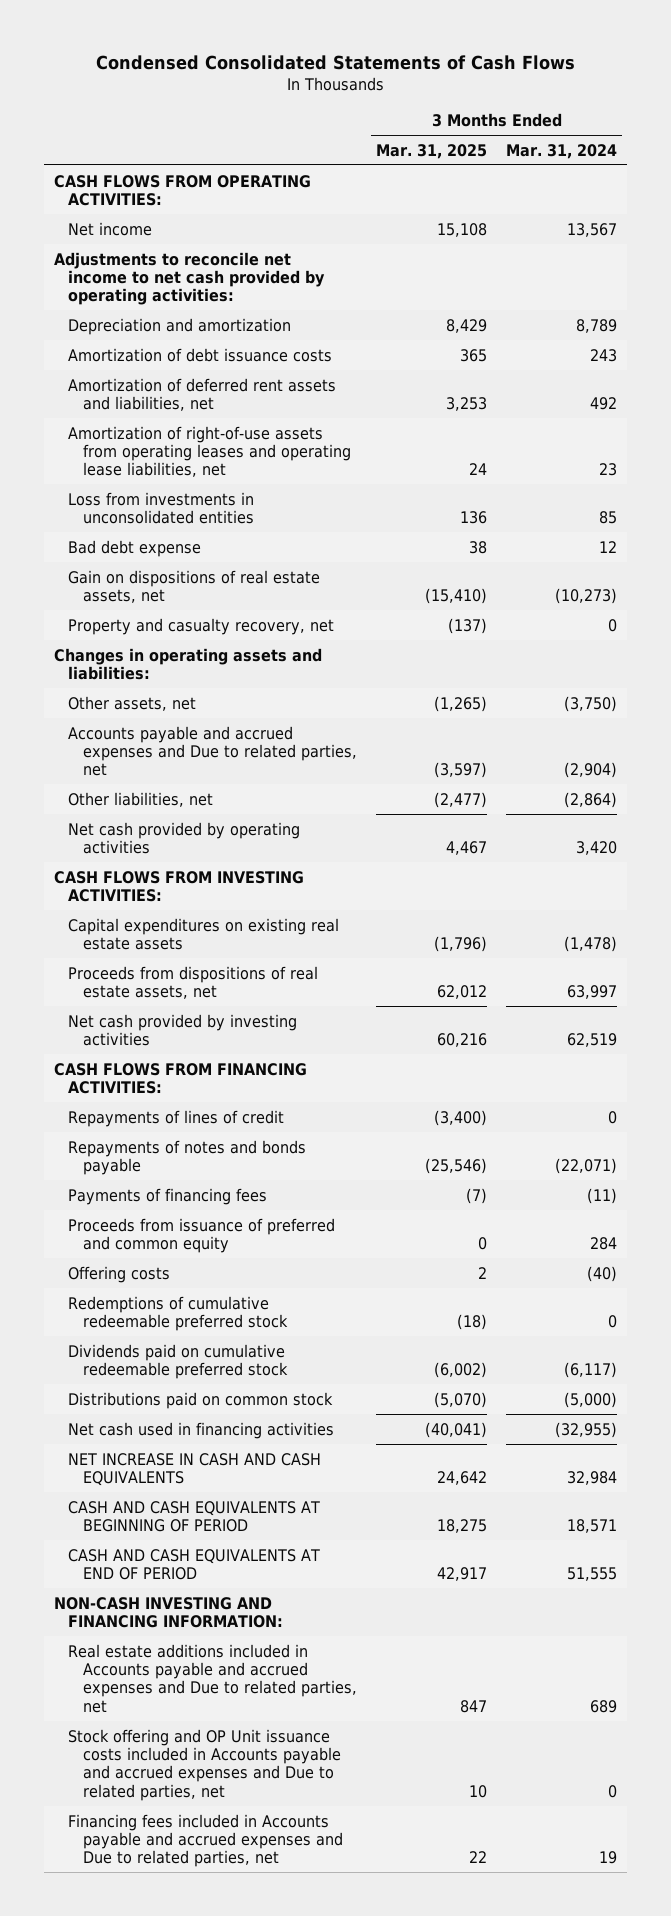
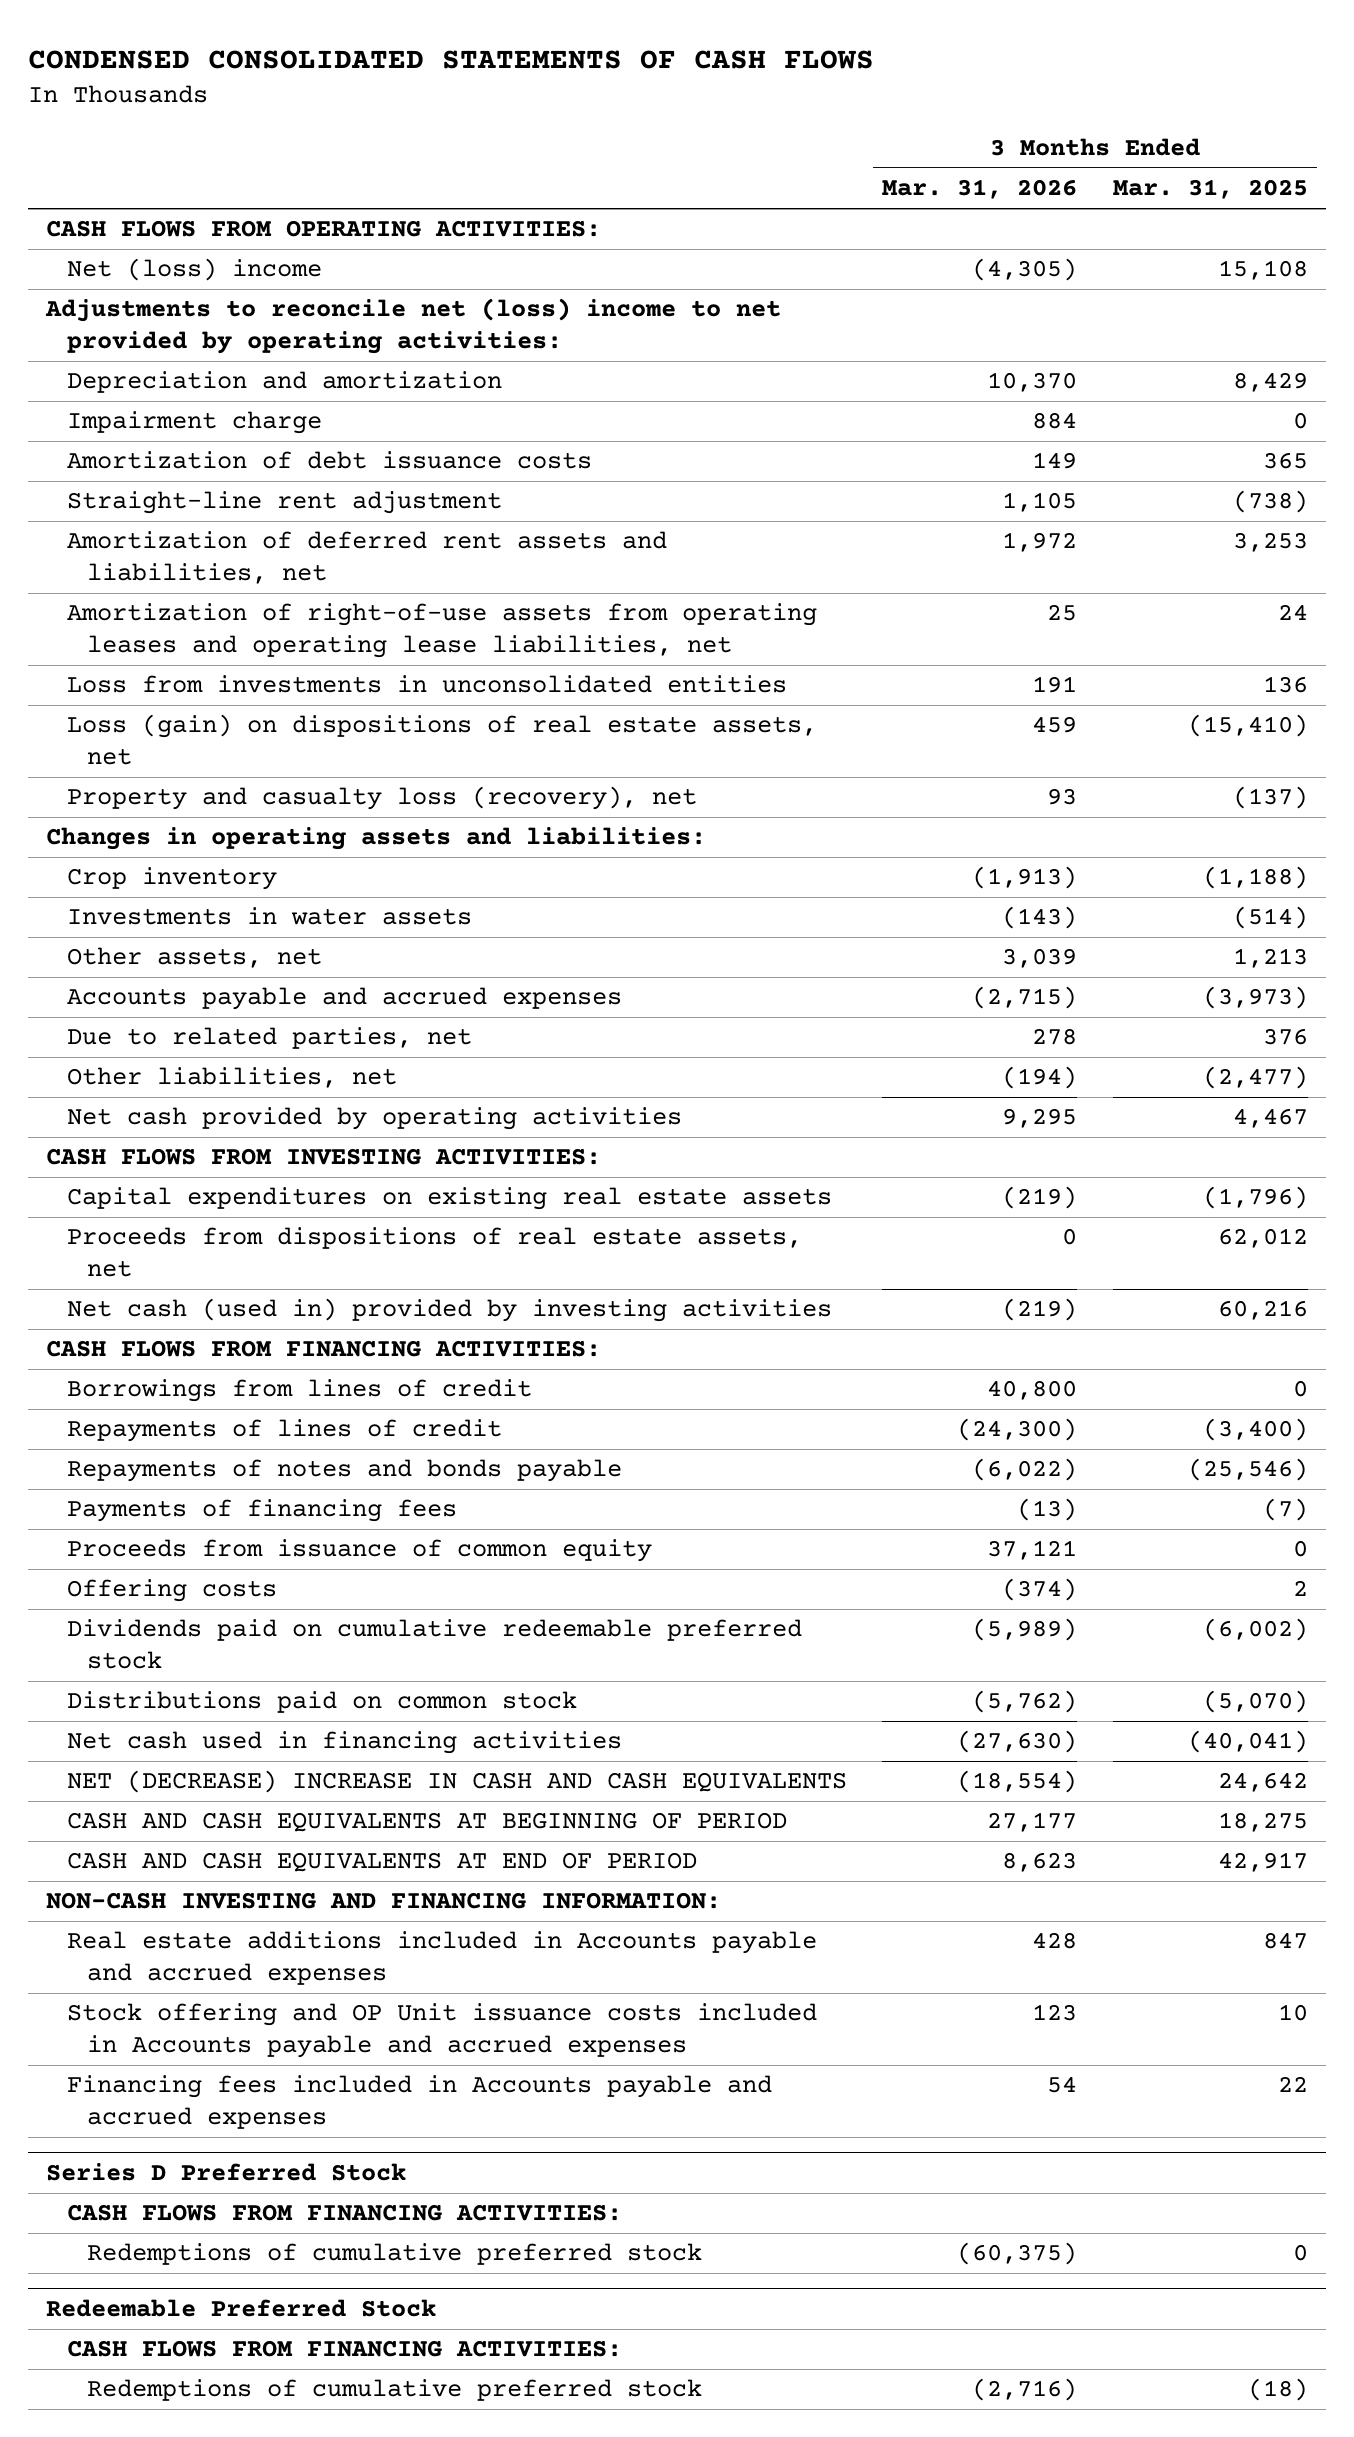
[95,54,575,70] Condensed Consolidated Statements of Cash Flows -> [27,49,874,69] CONDENSED CONSOLIDATED STATEMENTS OF CASH FLOWS
[506,143,618,159] Mar. 31, 2024 -> none
none -> [882,179,1078,200] Mar. 31, 2026
[68,221,153,236] Net income -> [66,258,322,282] Net (loss) income
[53,251,326,306] Adjustments to reconcile net income to net cash provided by operating activities: -> [44,298,781,355] Adjustments to reconcile net (loss) income to net provided by operating activities:
none -> [66,411,322,435] Impairment charge
none -> [66,491,502,515] Straight-line rent adjustment
[68,539,202,557] Bad debt expense -> none
[68,569,321,603] Gain on dispositions of real estate assets, net -> [66,714,817,766] Loss (gain) on dispositions of real estate assets, net
[68,617,335,635] Property and casualty recovery, net -> [66,786,697,811] Property and casualty loss (recovery), net
none -> [66,867,277,891] Crop inventory
none -> [66,907,472,926] Investments in water assets
[434,695,488,712] (1,265) -> [1233,948,1309,969] 1,213
[68,725,358,777] Accounts payable and accrued expenses and Due to related parties, net -> [66,987,622,1011] Accounts payable and accrued expenses
[434,762,488,779] (3,597) -> [1203,986,1309,1010] (3,973)
none -> [66,1027,472,1050] Due to related parties, net
[68,1013,298,1046] Net cash provided by investing activities -> [66,1298,832,1323] Net cash (used in) provided by investing activities
none -> [66,1379,532,1403] Borrowings from lines of credit
[68,1217,336,1253] Proceeds from issuance of preferred and common equity -> [66,1539,652,1563] Proceeds from issuance of common equity
[68,1295,289,1331] Redemptions of cumulative redeemable preferred stock -> none
[68,1452,322,1486] NET INCREASE IN CASH AND CASH EQUIVALENTS -> [66,1770,847,1794] NET (DECREASE) INCREASE IN CASH AND CASH EQUIVALENTS
[68,1643,358,1713] Real estate additions included in Accounts payable and accrued expenses and Due to related parties, net -> [66,1931,817,1986] Real estate additions included in Accounts payable and accrued expenses
[68,1728,342,1801] Stock offering and OP Unit issuance costs included in Accounts payable and accrued expenses and Due to related parties, net -> [66,2003,817,2059] Stock offering and OP Unit issuance costs included in Accounts payable and accrued expenses
[68,1813,344,1868] Financing fees included in Accounts payable and accrued expenses and Due to related parties, net -> [66,2075,772,2130] Financing fees included in Accounts payable and accrued expenses
none -> [45,2163,406,2182] Series D Preferred Stock
none -> [66,2204,622,2222] CASH FLOWS FROM FINANCING ACTIVITIES:
none -> [87,2243,703,2266] Redemptions of cumulative preferred stock
none -> [45,2299,436,2318] Redeemable Preferred Stock
none -> [66,2340,622,2358] CASH FLOWS FROM FINANCING ACTIVITIES:
none -> [87,2379,703,2402] Redemptions of cumulative preferred stock

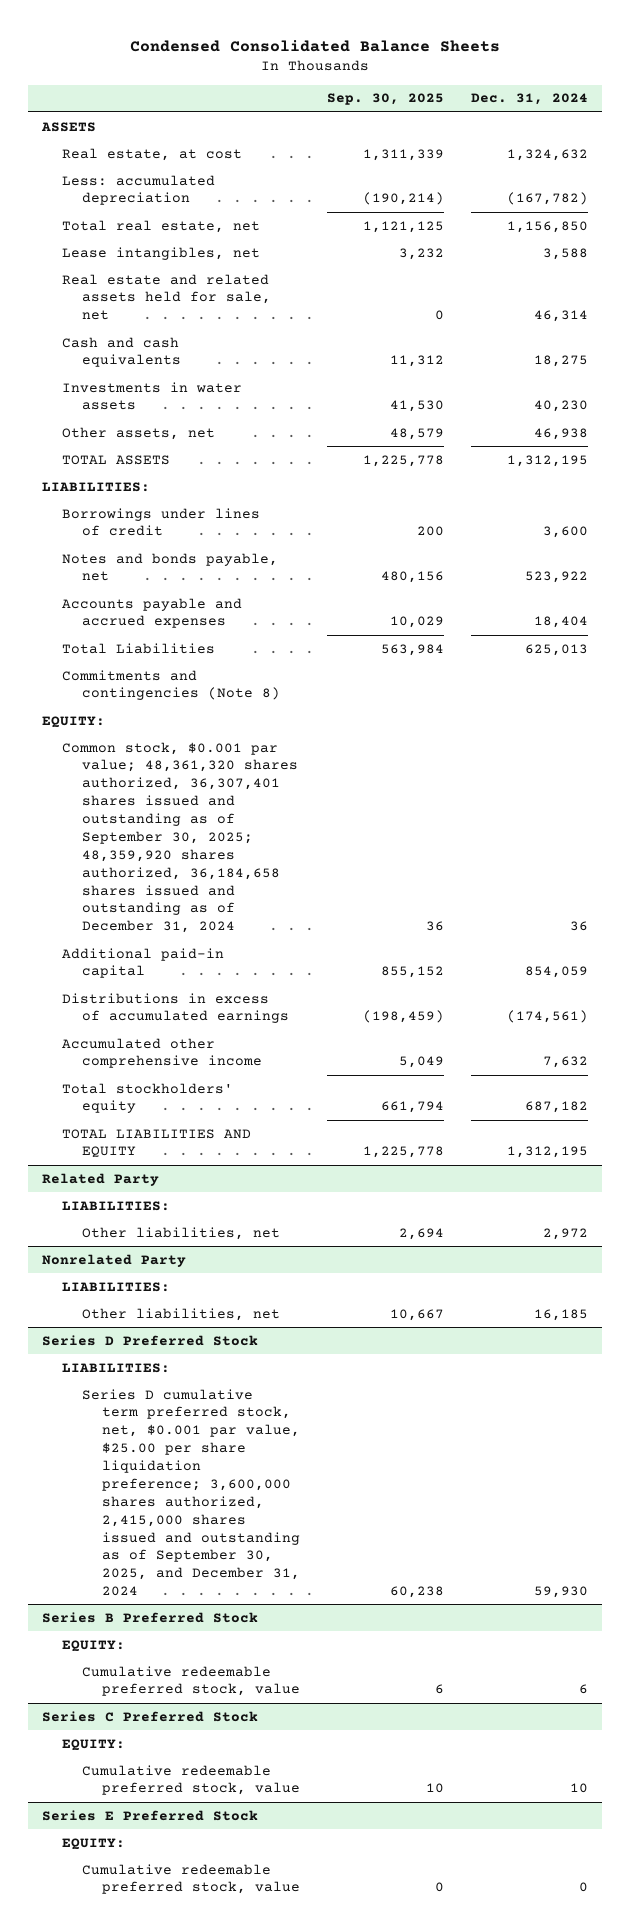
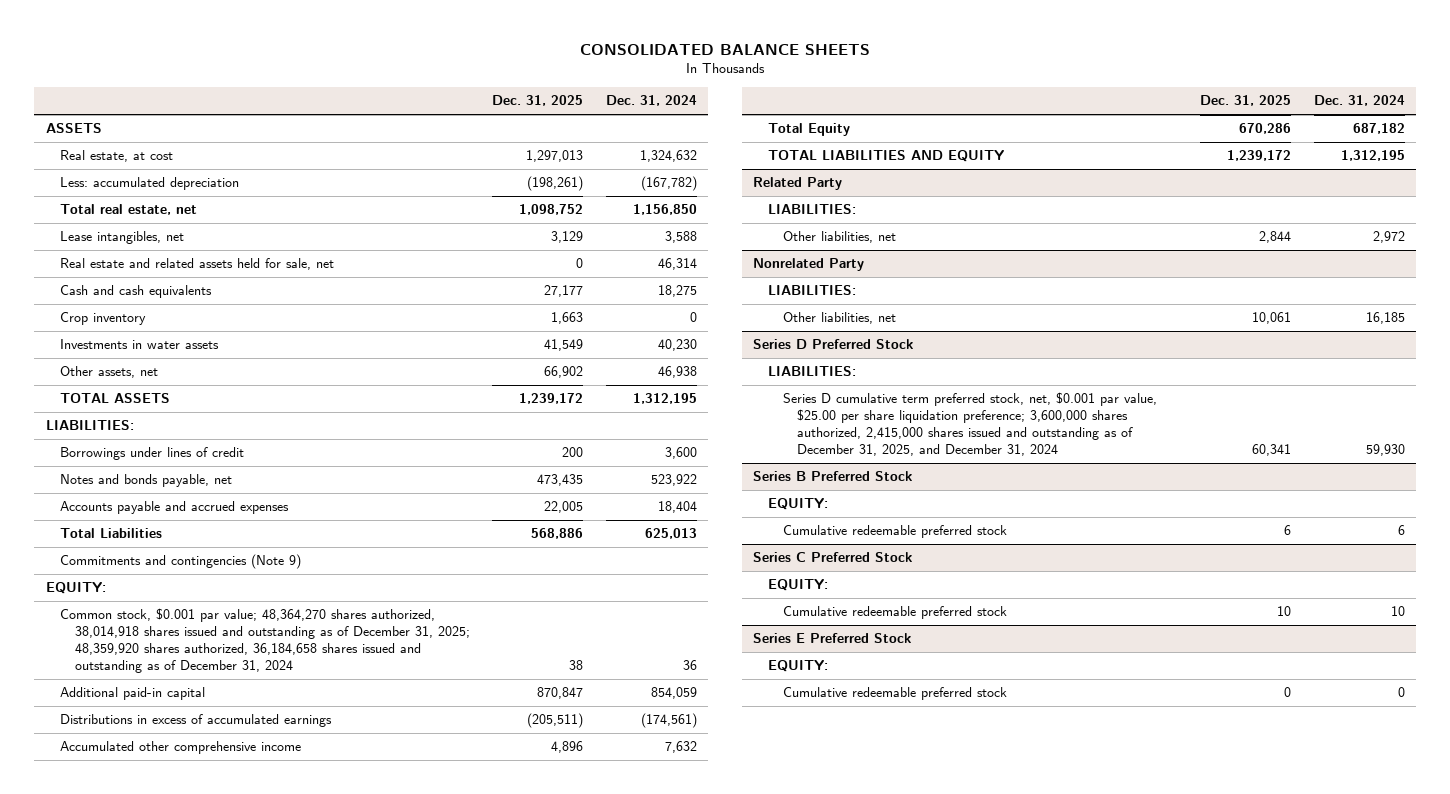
[130,39,501,52] Condensed Consolidated Balance Sheets -> [580,44,871,56] CONSOLIDATED BALANCE SHEETS
[327,93,445,106] Sep. 30, 2025 -> none
none -> [492,95,584,107] Dec. 31, 2025
none -> [60,312,147,326] Crop inventory
[61,669,280,701] Commitments and contingencies (Note 8) -> [60,554,302,570] Commitments and contingencies (Note 9)
[61,741,298,934] Common stock, $0.001 par value; 48,361,320 shares authorized, 36,307,401 shares issued and outstanding as of September 30, 2025; 48,359,920 shares authorized, 36,184,658 shares issued and outstanding as of December 31, 2024 -> [60,608,470,674] Common stock, $0.001 par value; 48,364,270 shares authorized, 38,014,918 shares issued and outstanding as of December 31, 2025; 48,359,920 shares authorized, 36,184,658 shares issued and outstanding as of December 31, 2024
[61,1082,233,1114] Total stockholders' equity -> [768,123,851,137] Total Equity
[81,1388,301,1597] Series D cumulative term preferred stock, net, $0.001 par value, $25.00 per share liquidation preference; 3,600,000 shares authorized, 2,415,000 shares issued and outstanding as of September 30, 2025, and December 31, 2024 -> [782,392,1157,457] Series D cumulative term preferred stock, net, $0.001 par value, $25.00 per share liquidation preference; 3,600,000 shares authorized, 2,415,000 shares issued and outstanding as of December 31, 2025, and December 31, 2024
[81,1665,301,1697] Cumulative redeemable preferred stock, value -> [782,525,1007,539] Cumulative redeemable preferred stock
[81,1764,301,1796] Cumulative redeemable preferred stock, value -> [782,606,1007,620] Cumulative redeemable preferred stock
[81,1863,301,1895] Cumulative redeemable preferred stock, value -> [782,687,1007,701] Cumulative redeemable preferred stock

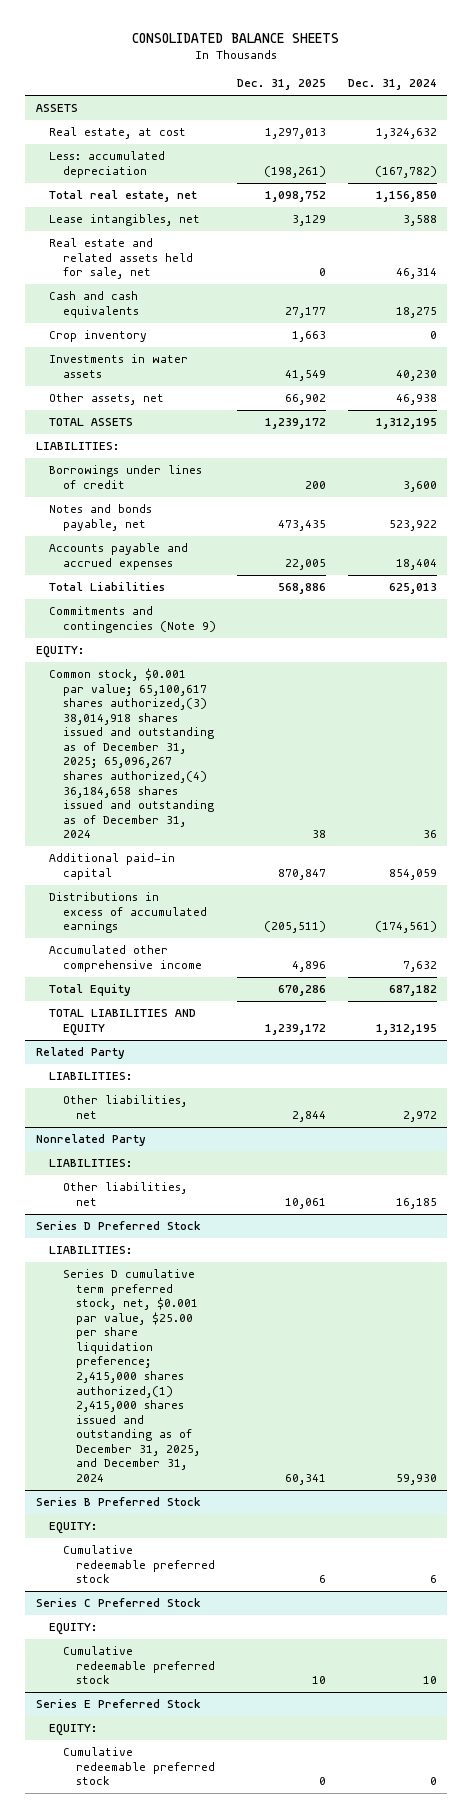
[60,608,470,674] Common stock, $0.001 par value; 48,364,270 shares authorized, 38,014,918 shares issued and outstanding as of December 31, 2025; 48,359,920 shares authorized, 36,184,658 shares issued and outstanding as of December 31, 2024 -> [49,668,214,839] Common stock, $0.001 par value; 65,100,617 shares authorized,(3) 38,014,918 shares issued and outstanding as of December 31, 2025; 65,096,267 shares authorized,(4) 36,184,658 shares issued and outstanding as of December 31, 2024
[782,392,1157,457] Series D cumulative term preferred stock, net, $0.001 par value, $25.00 per share liquidation preference; 3,600,000 shares authorized, 2,415,000 shares issued and outstanding as of December 31, 2025, and December 31, 2024 -> [62,1269,201,1482] Series D cumulative term preferred stock, net, $0.001 par value, $25.00 per share liquidation preference; 2,415,000 shares authorized,(1) 2,415,000 shares issued and outstanding as of December 31, 2025, and December 31, 2024

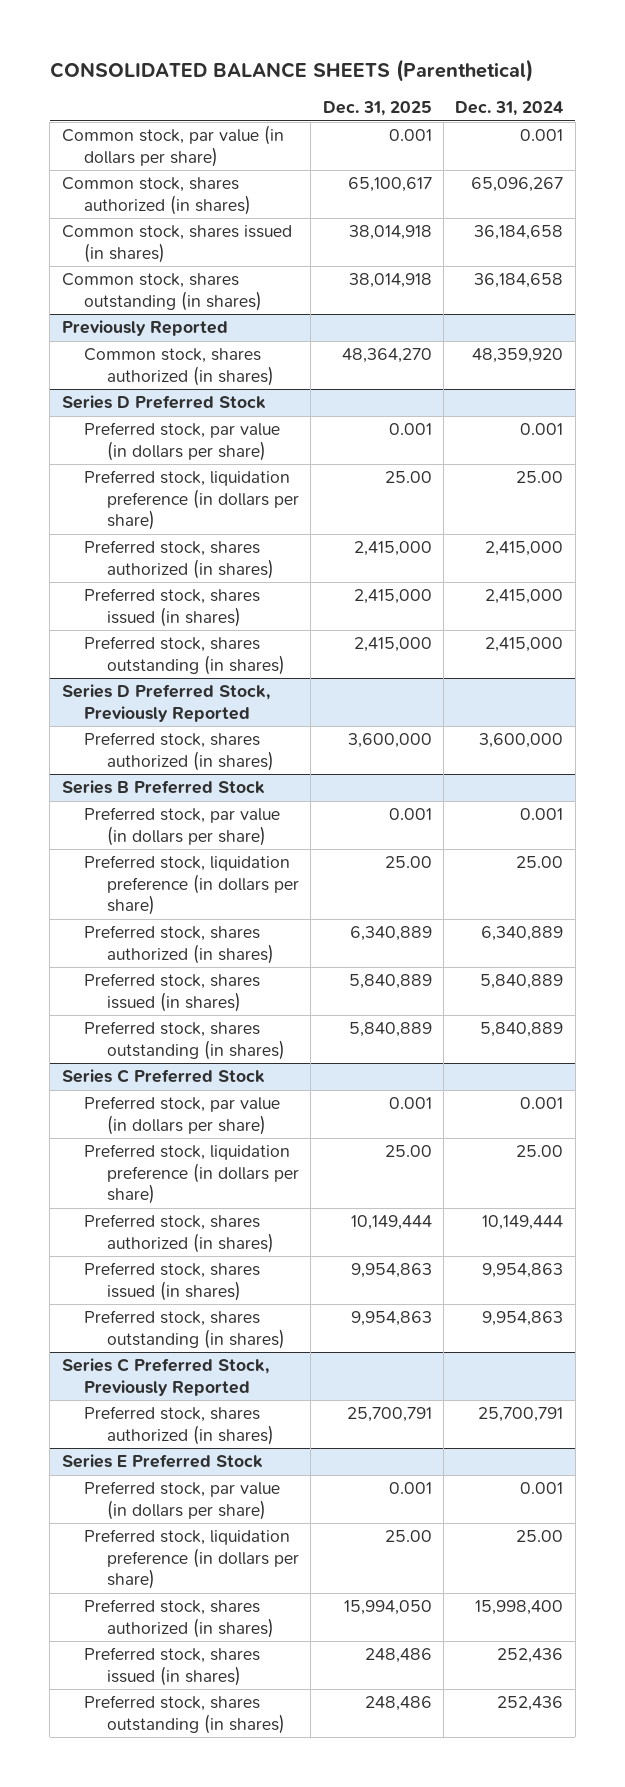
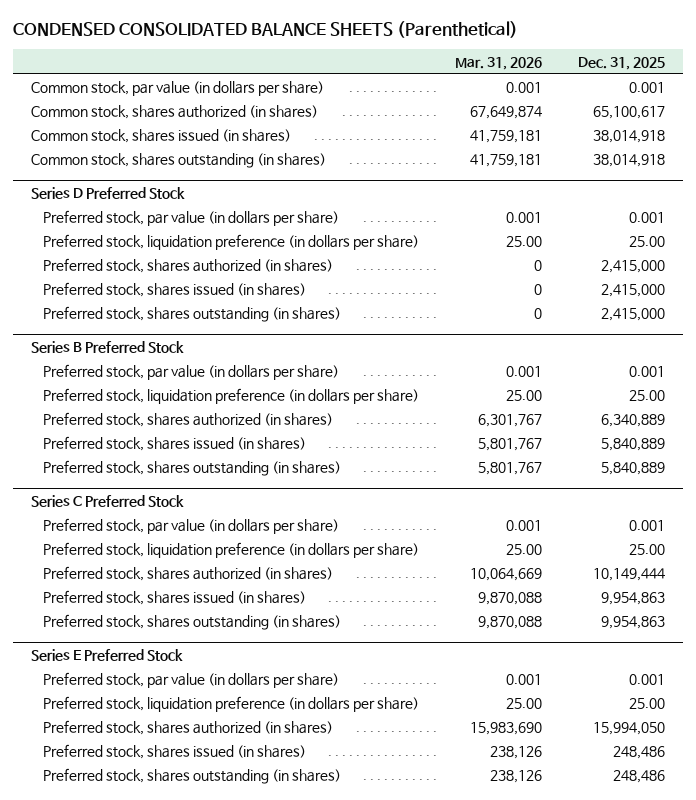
[49,58,533,82] CONSOLIDATED BALANCE SHEETS (Parenthetical) -> [13,21,519,39] CONDENSED CONSOLIDATED BALANCE SHEETS (Parenthetical)
[455,101,564,117] Dec. 31, 2024 -> none
none -> [454,56,542,70] Mar. 31, 2026
[61,320,228,337] Previously Reported -> none
[84,348,275,386] Common stock, shares authorized (in shares) -> none
[61,684,270,722] Series D Preferred Stock, Previously Reported -> none
[84,732,275,771] Preferred stock, shares authorized (in shares) -> none
[61,1358,269,1396] Series C Preferred Stock, Previously Reported -> none
[84,1406,275,1445] Preferred stock, shares authorized (in shares) -> none

